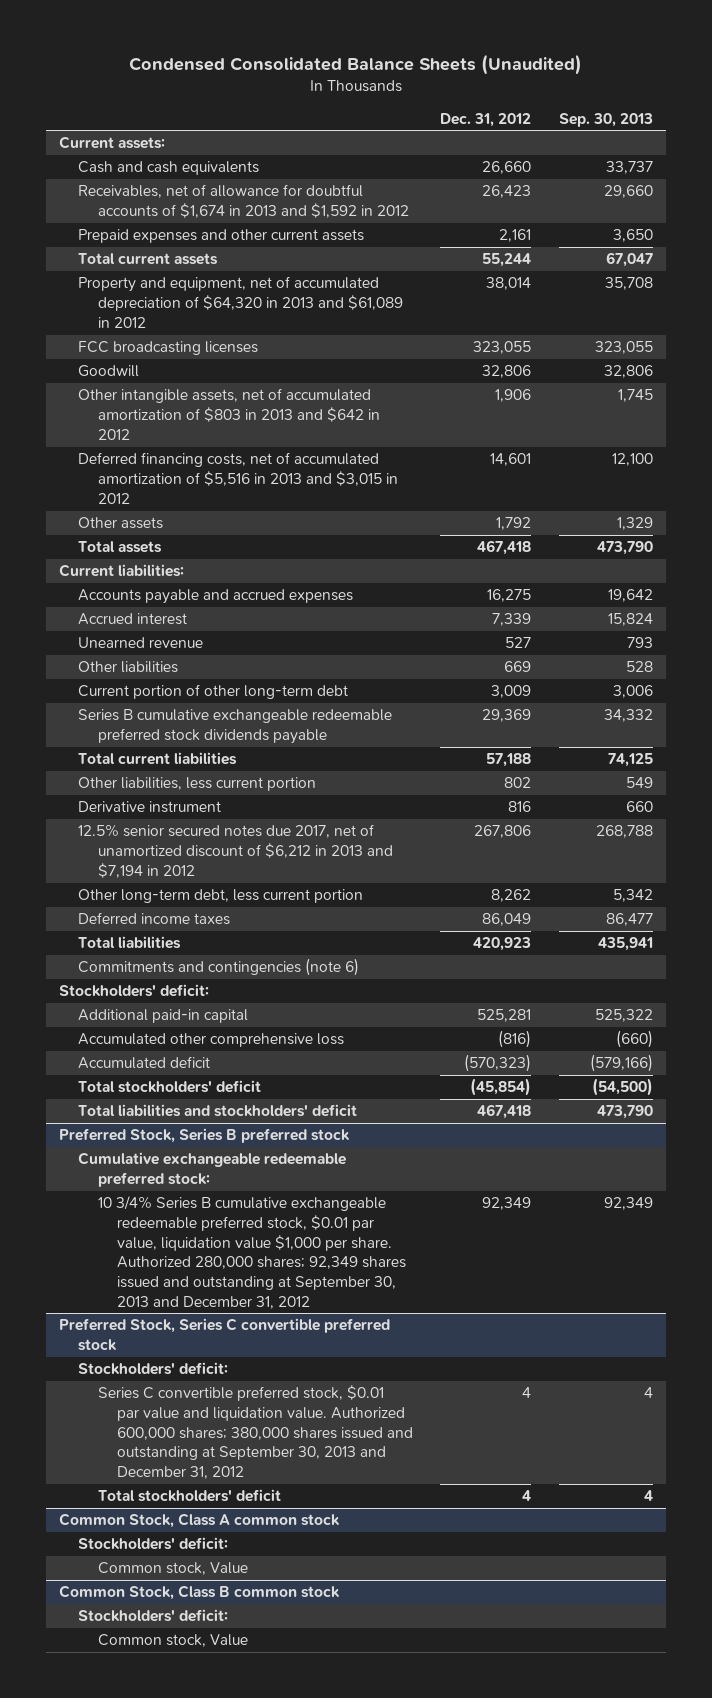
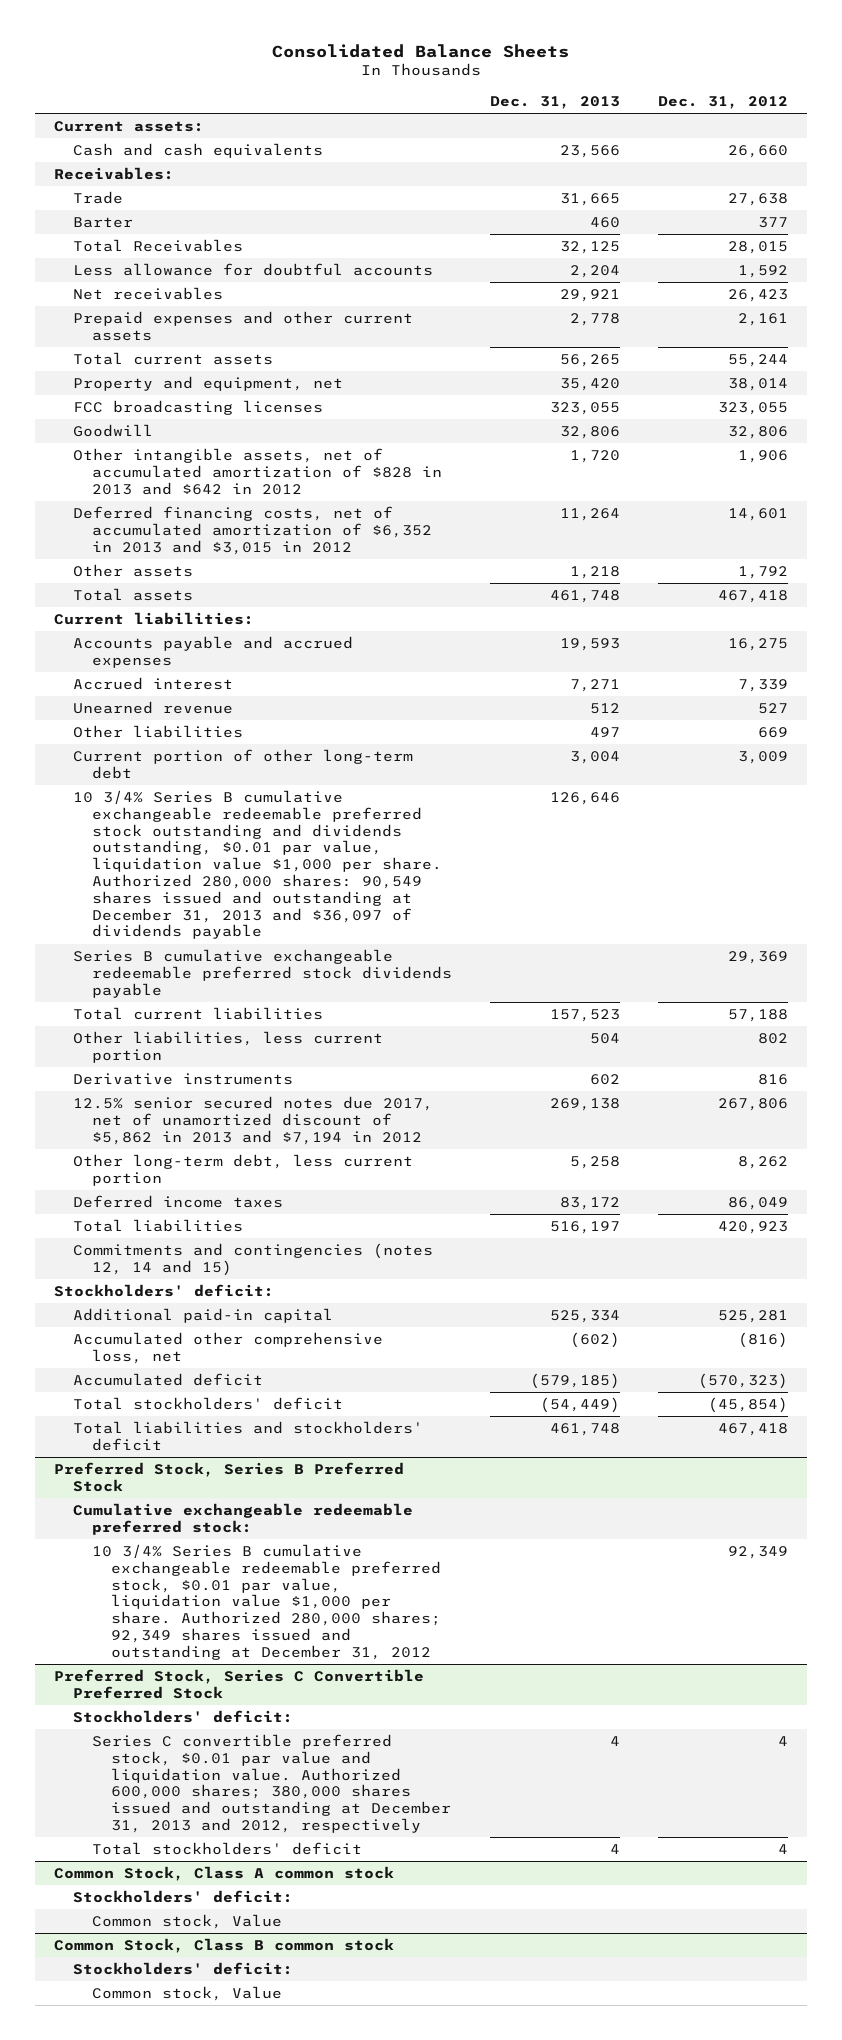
[128,53,582,75] Condensed Consolidated Balance Sheets (Unaudited) -> [271,43,569,58] Consolidated Balance Sheets
[558,112,653,127] Sep. 30, 2013 -> none
none -> [489,96,620,110] Dec. 31, 2013
none -> [54,166,175,180] Receivables:
none -> [73,190,124,204] Trade
none -> [73,216,134,228] Barter
none -> [73,238,244,252] Total Receivables
none -> [73,262,434,276] Less allowance for doubtful accounts
[78,184,409,219] Receivables, net of allowance for doubtful accounts of $1,674 in 2013 and $1,592 in 2012 -> [73,286,224,300] Net receivables
[78,276,403,328] Property and equipment, net of accumulated depreciation of $64,320 in 2013 and $61,089 in 2012 -> [73,375,344,391] Property and equipment, net
[78,388,380,440] Other intangible assets, net of accumulated amortization of $803 in 2013 and $642 in 2012 -> [73,447,442,495] Other intangible assets, net of accumulated amortization of $828 in 2013 and $642 in 2012
[78,452,398,504] Deferred financing costs, net of accumulated amortization of $5,516 in 2013 and $3,015 in 2012 -> [73,505,432,555] Deferred financing costs, net of accumulated amortization of $6,352 in 2013 and $3,015 in 2012
none -> [73,789,442,940] 10 3/4% Series B cumulative exchangeable redeemable preferred stock outstanding and dividends outstanding, $0.01 par value, liquidation value $1,000 per share. Authorized 280,000 shares: 90,549 shares issued and outstanding at December 31, 2013 and $36,097 of dividends payable
[78,801,222,814] Derivative instrument -> [73,1072,294,1085] Derivative instruments
[78,824,393,878] 12.5% senior secured notes due 2017, net of unamortized discount of $6,212 in 2013 and $7,194 in 2012 -> [73,1095,434,1145] 12.5% senior secured notes due 2017, net of unamortized discount of $5,862 in 2013 and $7,194 in 2012
[78,958,360,977] Commitments and contingencies (note 6) -> [73,1242,434,1276] Commitments and contingencies (notes 12, 14 and 15)
[78,1033,345,1048] Accumulated other comprehensive loss -> [73,1331,384,1364] Accumulated other comprehensive loss, net
[59,1128,351,1144] Preferred Stock, Series B preferred stock -> [54,1461,405,1492] Preferred Stock, Series B Preferred Stock
[97,1196,407,1309] 10 3/4% Series B cumulative exchangeable redeemable preferred stock, $0.01 par value, liquidation value $1,000 per share. Authorized 280,000 shares; 92,349 shares issued and outstanding at September 30, 2013 and December 31, 2012 -> [91,1543,441,1660] 10 3/4% Series B cumulative exchangeable redeemable preferred stock, $0.01 par value, liquidation value $1,000 per share. Authorized 280,000 shares; 92,349 shares issued and outstanding at December 31, 2012
[59,1318,391,1352] Preferred Stock, Series C convertible preferred stock -> [54,1668,425,1699] Preferred Stock, Series C Convertible Preferred Stock
[97,1385,414,1479] Series C convertible preferred stock, $0.01 par value and liquidation value. Authorized 600,000 shares; 380,000 shares issued and outstanding at September 30, 2013 and December 31, 2012 -> [91,1733,451,1833] Series C convertible preferred stock, $0.01 par value and liquidation value. Authorized 600,000 shares; 380,000 shares issued and outstanding at December 31, 2013 and 2012, respectively

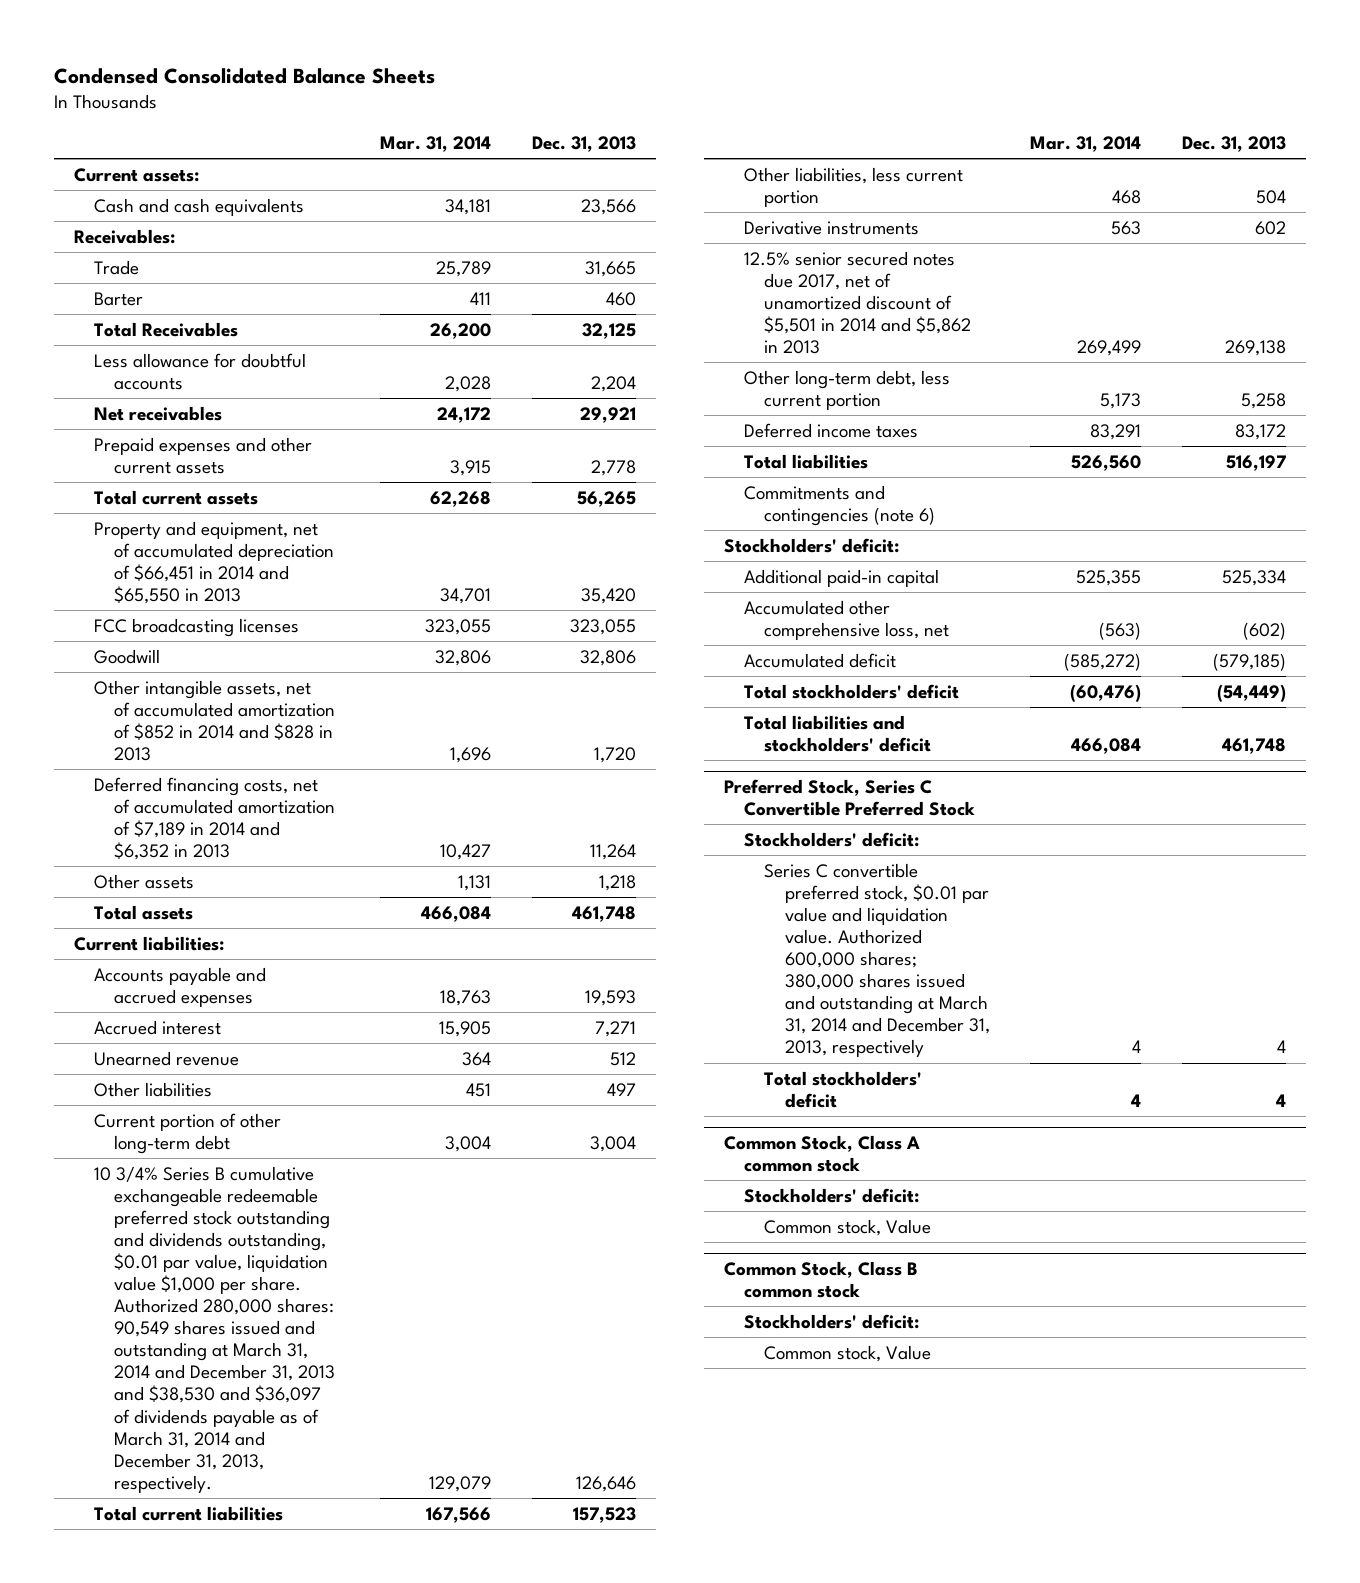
[271,43,569,58] Consolidated Balance Sheets -> [53,67,435,84] Condensed Consolidated Balance Sheets
[657,96,788,110] Dec. 31, 2012 -> none
none -> [380,135,492,152] Mar. 31, 2014
[73,375,344,391] Property and equipment, net -> [94,520,335,604] Property and equipment, net of accumulated depreciation of $66,451 in 2014 and $65,550 in 2013
[73,447,442,495] Other intangible assets, net of accumulated amortization of $828 in 2013 and $642 in 2012 -> [94,679,336,761] Other intangible assets, net of accumulated amortization of $852 in 2014 and $828 in 2013
[73,505,432,555] Deferred financing costs, net of accumulated amortization of $6,352 in 2013 and $3,015 in 2012 -> [94,776,336,860] Deferred financing costs, net of accumulated amortization of $7,189 in 2014 and $6,352 in 2013
[73,948,452,998] Series B cumulative exchangeable redeemable preferred stock dividends payable -> none
[73,789,442,940] 10 3/4% Series B cumulative exchangeable redeemable preferred stock outstanding and dividends outstanding, $0.01 par value, liquidation value $1,000 per share. Authorized 280,000 shares: 90,549 shares issued and outstanding at December 31, 2013 and $36,097 of dividends payable -> [94,1165,336,1493] 10 3/4% Series B cumulative exchangeable redeemable preferred stock outstanding and dividends outstanding, $0.01 par value, liquidation value $1,000 per share. Authorized 280,000 shares: 90,549 shares issued and outstanding at March 31, 2014 and December 31, 2013 and $38,530 and $36,097 of dividends payable as of March 31, 2014 and December 31, 2013, respectively.
[73,1095,434,1145] 12.5% senior secured notes due 2017, net of unamortized discount of $5,862 in 2013 and $7,194 in 2012 -> [744,250,972,354] 12.5% senior secured notes due 2017, net of unamortized discount of $5,501 in 2014 and $5,862 in 2013
[73,1242,434,1276] Commitments and contingencies (notes 12, 14 and 15) -> [744,484,936,526] Commitments and contingencies (note 6)
[54,1461,405,1492] Preferred Stock, Series B Preferred Stock -> none
[73,1502,414,1535] Cumulative exchangeable redeemable preferred stock: -> none
[91,1543,441,1660] 10 3/4% Series B cumulative exchangeable redeemable preferred stock, $0.01 par value, liquidation value $1,000 per share. Authorized 280,000 shares; 92,349 shares issued and outstanding at December 31, 2012 -> none
[91,1733,451,1833] Series C convertible preferred stock, $0.01 par value and liquidation value. Authorized 600,000 shares; 380,000 shares issued and outstanding at December 31, 2013 and 2012, respectively -> [764,862,990,1058] Series C convertible preferred stock, $0.01 par value and liquidation value. Authorized 600,000 shares; 380,000 shares issued and outstanding at March 31, 2014 and December 31, 2013, respectively

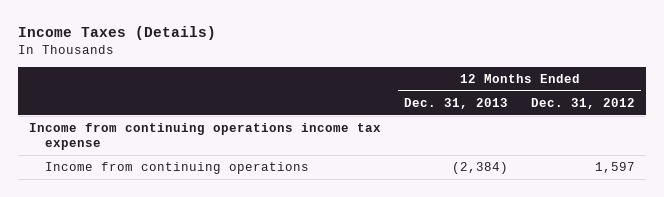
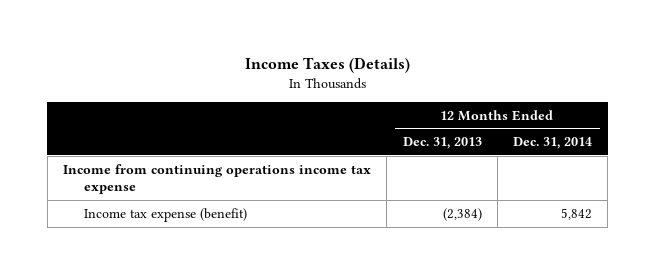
[530,98,635,110] Dec. 31, 2012 -> none
none -> [513,137,593,150] Dec. 31, 2014
[45,162,310,175] Income from continuing operations -> [84,207,248,222] Income tax expense (benefit)

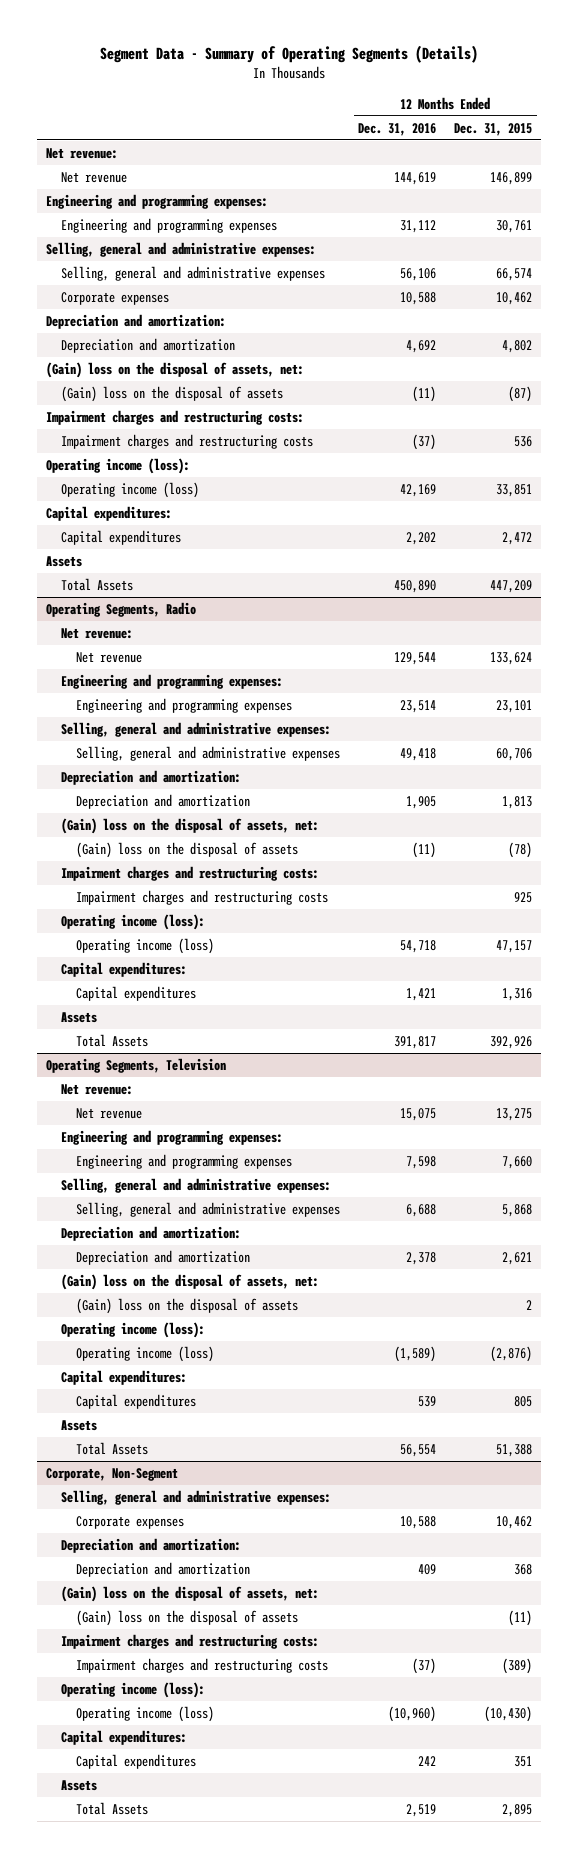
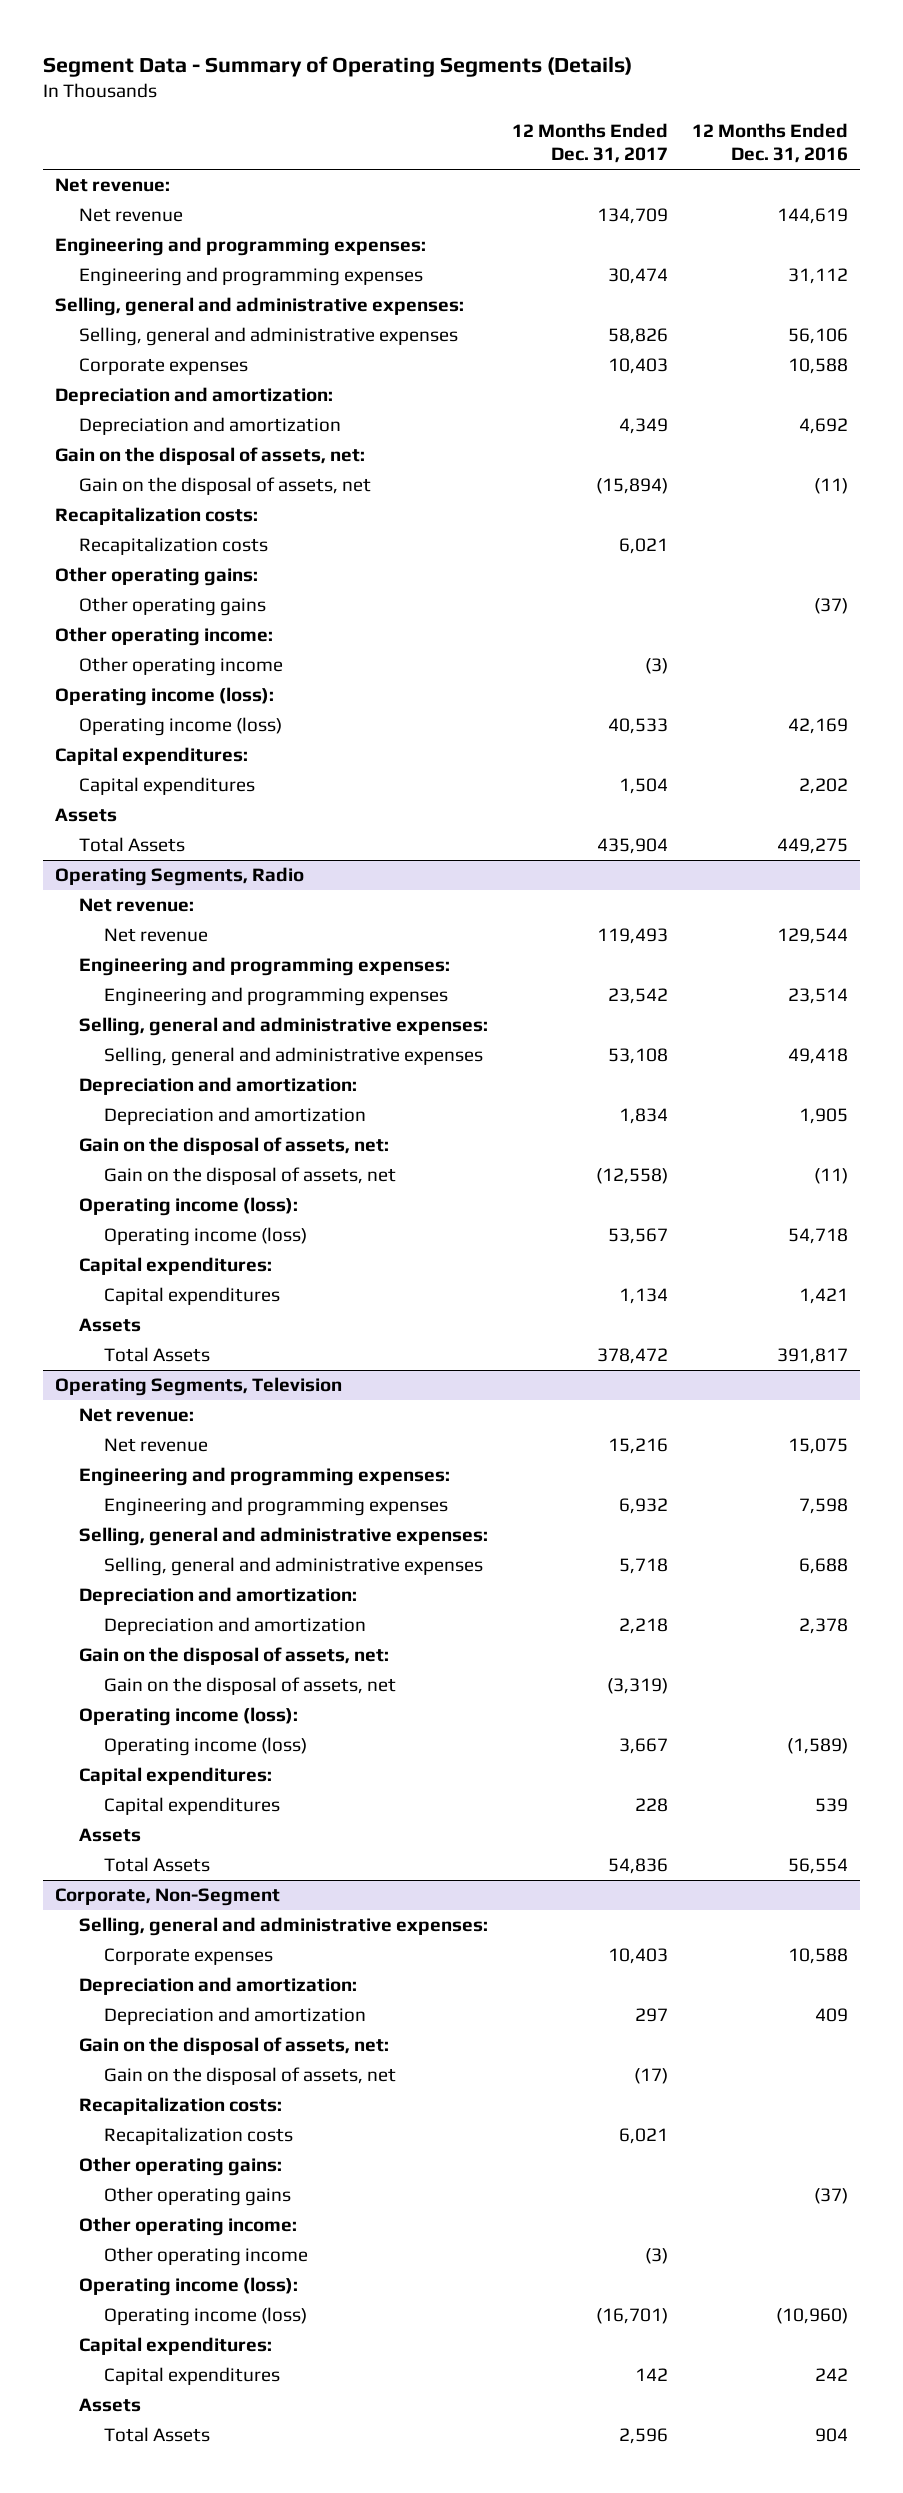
[454,122,533,136] Dec. 31, 2015 -> none
none -> [512,123,669,164] 12 Months Ended Dec. 31, 2017
[45,409,304,425] Impairment charges and restructuring costs: -> none
[60,433,313,449] Impairment charges and restructuring costs -> none
[45,361,304,378] (Gain) loss on the disposal of assets, net: -> [54,447,365,466] Gain on the disposal of assets, net:
[60,385,283,402] (Gain) loss on the disposal of assets -> [79,477,372,496] Gain on the disposal of assets, net
none -> [54,507,258,526] Recapitalization costs:
none -> [79,537,269,556] Recapitalization costs
none -> [54,567,258,587] Other operating gains:
none -> [79,597,267,617] Other operating gains
none -> [54,627,273,647] Other operating income:
none -> [79,657,284,677] Other operating income
[394,579,437,593] 450,890 -> [777,838,849,855] 449,275
[60,865,319,881] Impairment charges and restructuring costs: -> none
[76,889,329,905] Impairment charges and restructuring costs -> none
[60,817,319,834] (Gain) loss on the disposal of assets, net: -> [79,1137,390,1156] Gain on the disposal of assets, net:
[76,841,299,858] (Gain) loss on the disposal of assets -> [104,1167,397,1186] Gain on the disposal of assets, net
[60,1273,319,1290] (Gain) loss on the disposal of assets, net: -> [79,1647,390,1666] Gain on the disposal of assets, net:
[76,1297,299,1314] (Gain) loss on the disposal of assets -> [104,1677,397,1696] Gain on the disposal of assets, net
[60,1633,319,1649] Impairment charges and restructuring costs: -> none
[76,1657,329,1673] Impairment charges and restructuring costs -> none
[60,1585,319,1602] (Gain) loss on the disposal of assets, net: -> [79,2037,390,2056] Gain on the disposal of assets, net:
[76,1609,299,1626] (Gain) loss on the disposal of assets -> [104,2067,397,2086] Gain on the disposal of assets, net
none -> [79,2097,283,2116] Recapitalization costs:
none -> [104,2127,294,2146] Recapitalization costs
none -> [79,2157,283,2177] Other operating gains:
none -> [104,2187,292,2207] Other operating gains
none -> [79,2217,298,2237] Other operating income:
none -> [104,2247,309,2267] Other operating income
[406,1803,437,1817] 2,519 -> [815,2428,849,2443] 904

